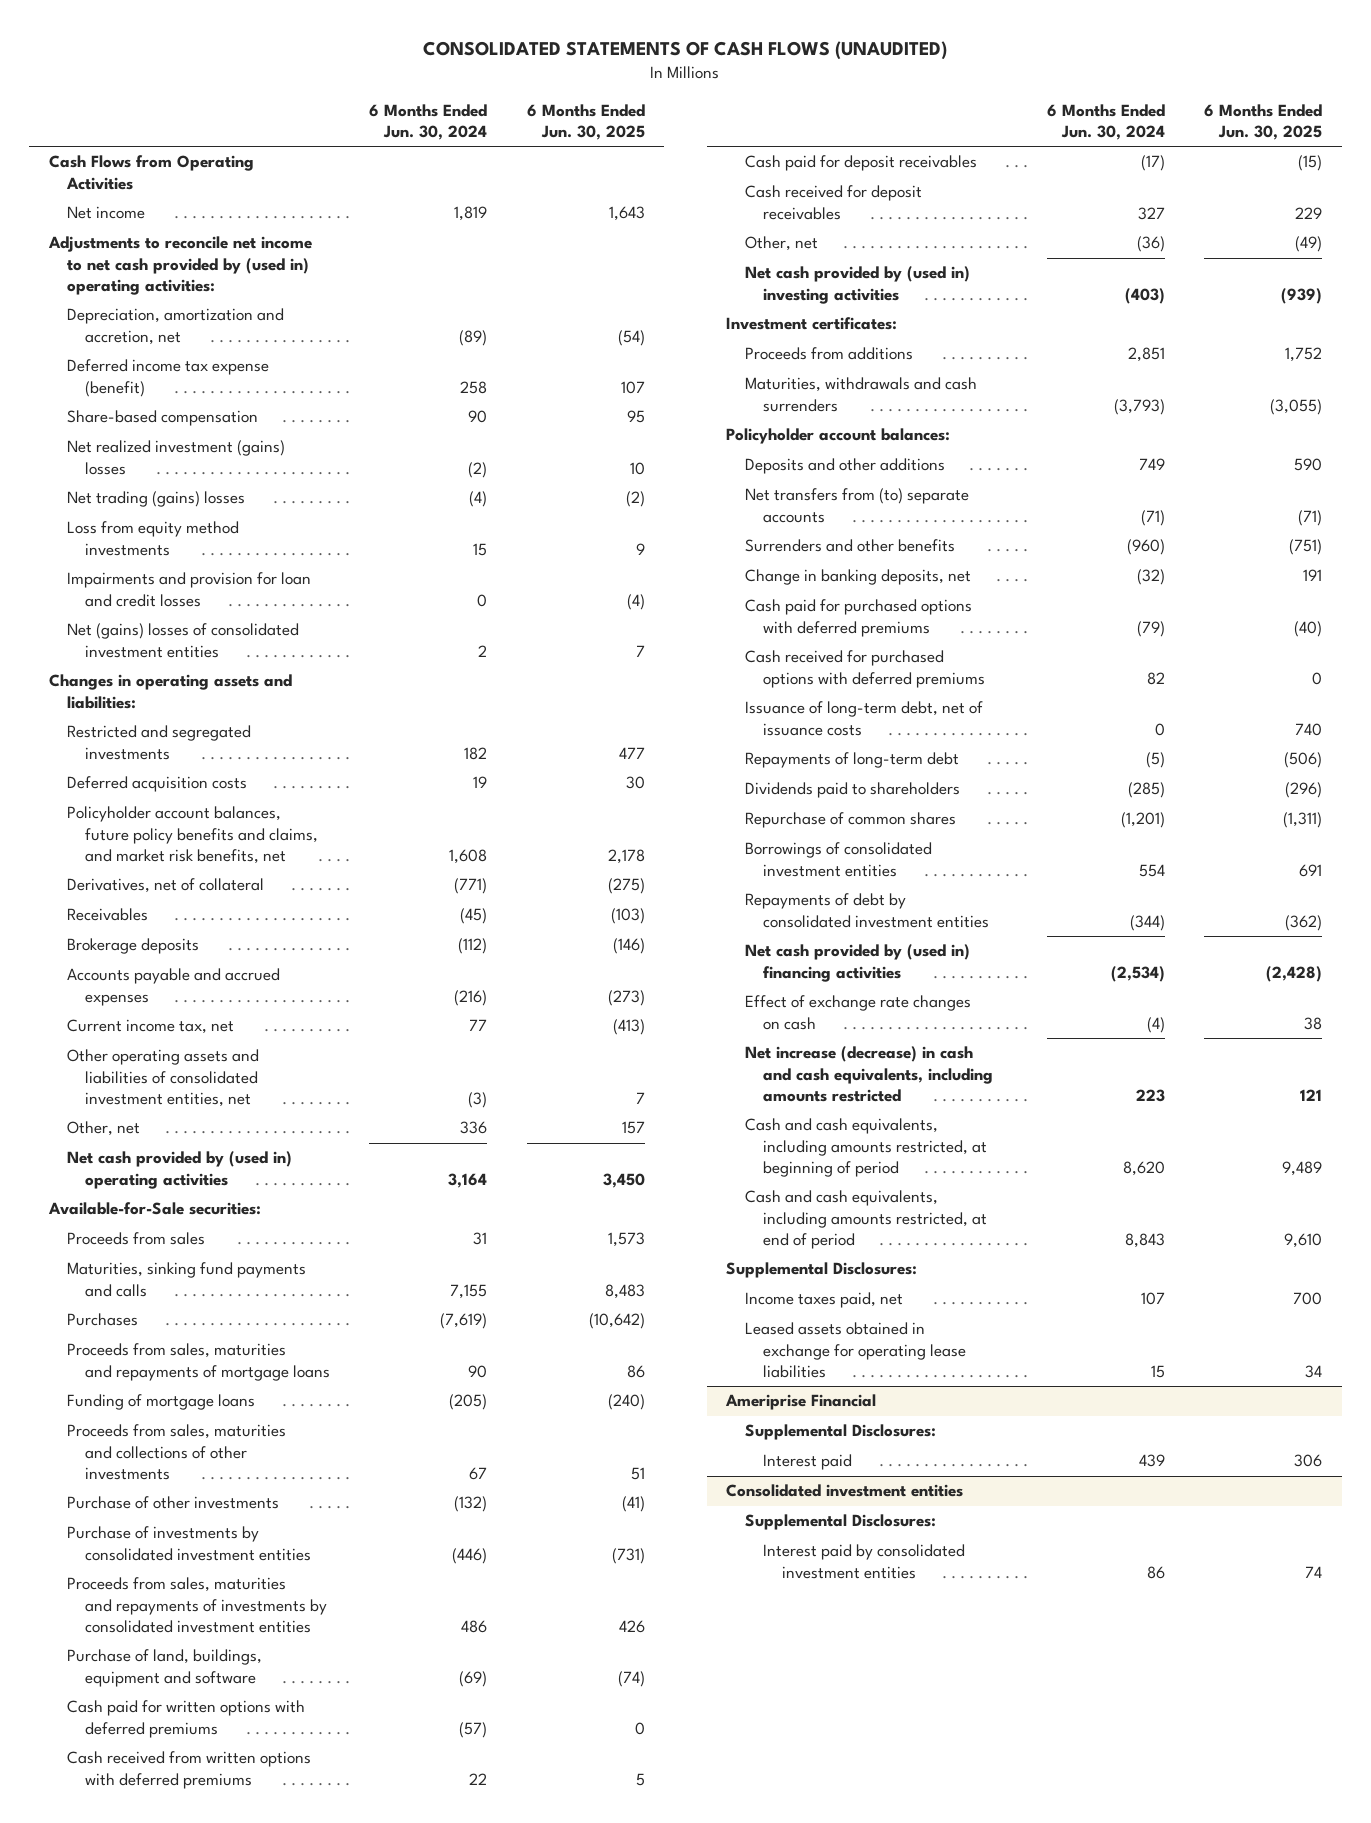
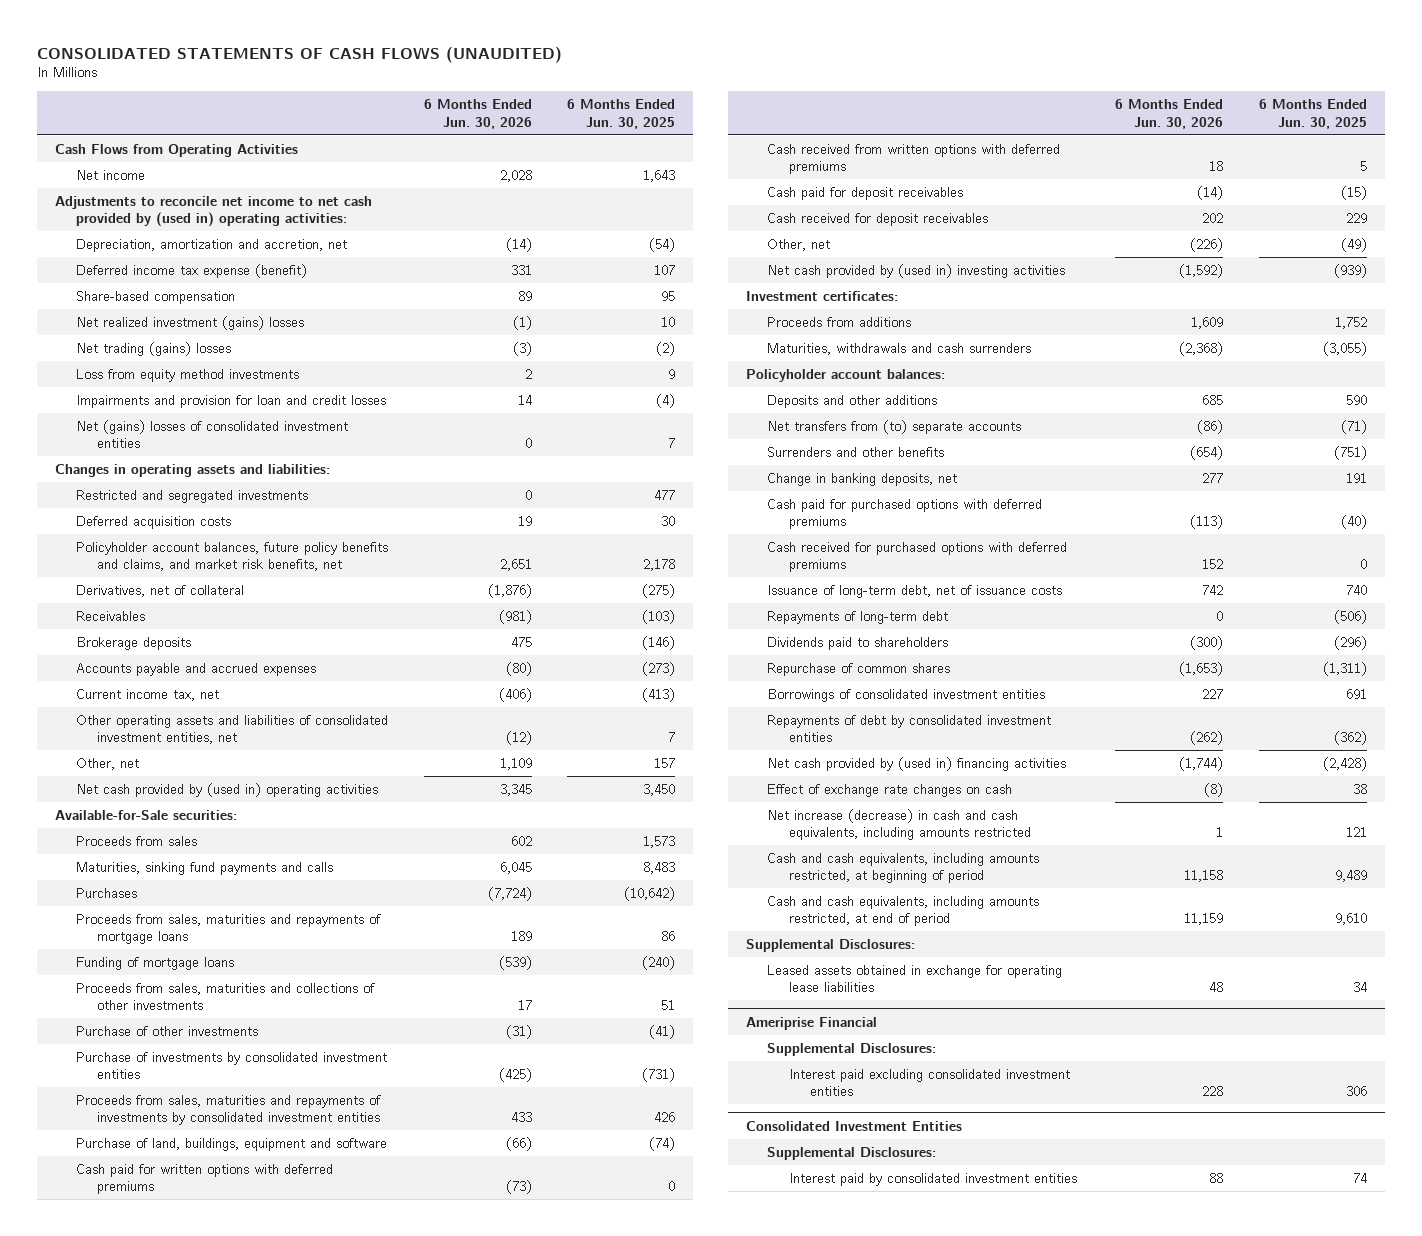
[369,103,488,140] 6 Months Ended Jun. 30, 2024 -> none
none -> [423,99,532,129] 6 Months Ended Jun. 30, 2026
[744,1292,903,1309] Income taxes paid, net -> none
[763,1454,853,1471] Interest paid -> [788,1068,1070,1097] Interest paid excluding consolidated investment entities
[726,1484,964,1498] Consolidated investment entities -> [746,1120,963,1131] Consolidated Investment Entities

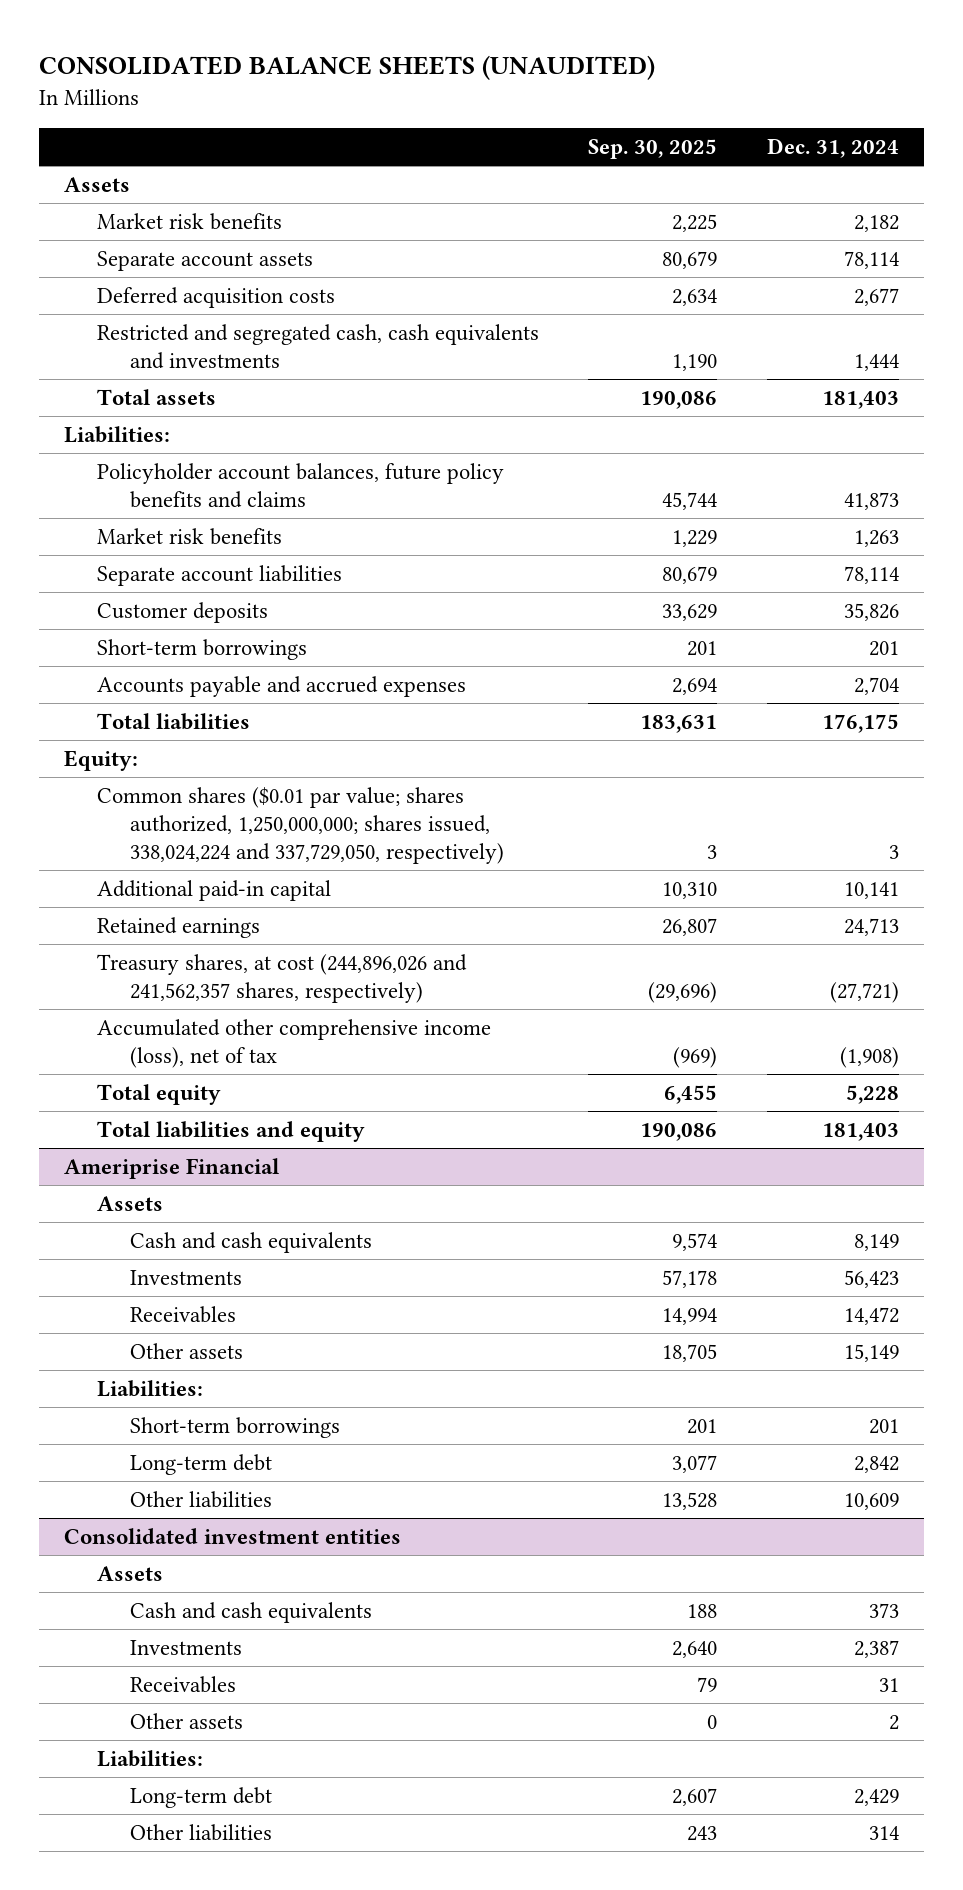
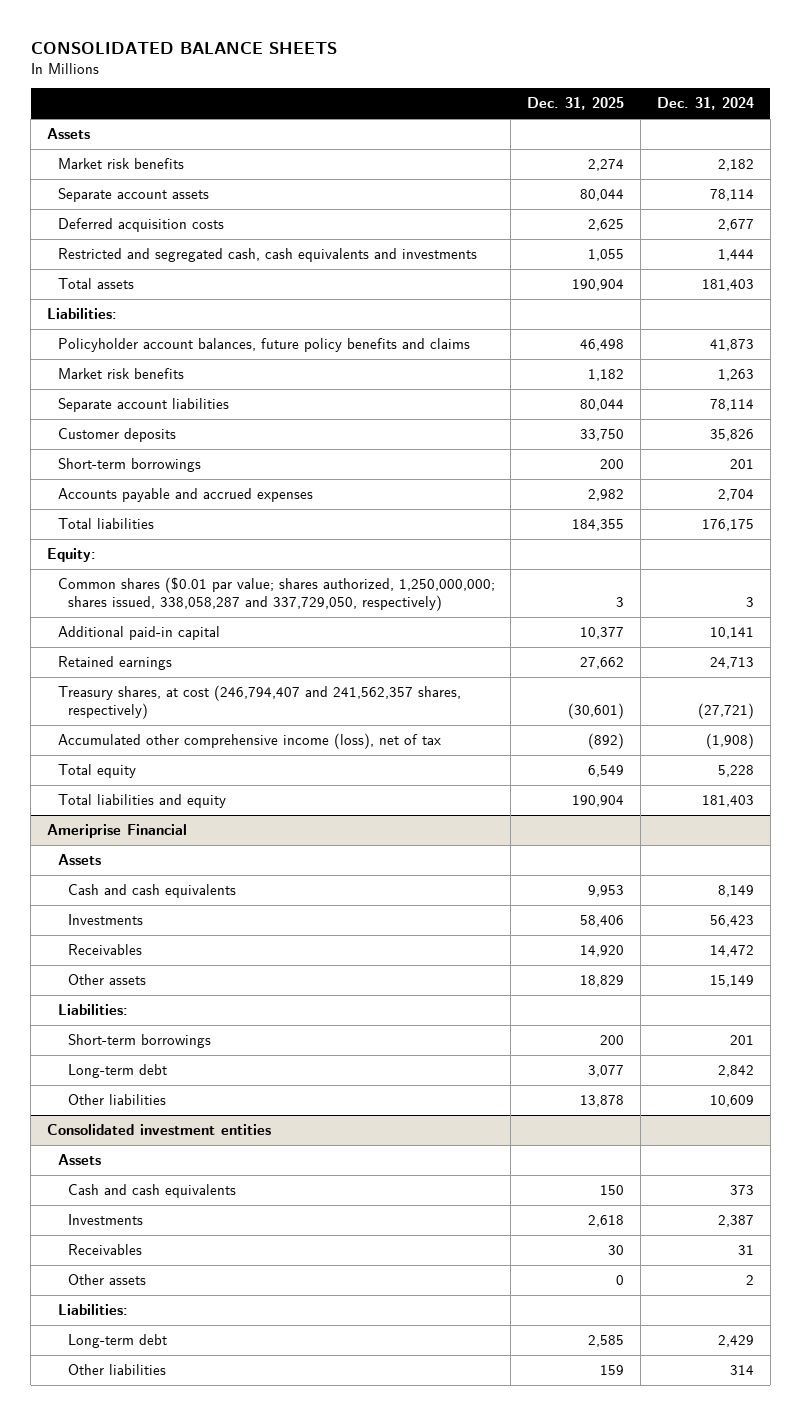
[39,55,656,81] CONSOLIDATED BALANCE SHEETS (UNAUDITED) -> [30,41,337,54] CONSOLIDATED BALANCE SHEETS
[588,138,718,159] Sep. 30, 2025 -> none
none -> [527,97,625,111] Dec. 31, 2025
[96,787,505,864] Common shares ($0.01 par value; shares authorized, 1,250,000,000; shares issued, 338,024,224 and 337,729,050, respectively) -> [57,577,495,612] Common shares ($0.01 par value; shares authorized, 1,250,000,000; shares issued, 338,058,287 and 337,729,050, respectively)
[96,954,467,1003] Treasury shares, at cost (244,896,026 and 241,562,357 shares, respectively) -> [57,685,461,720] Treasury shares, at cost (246,794,407 and 241,562,357 shares, respectively)

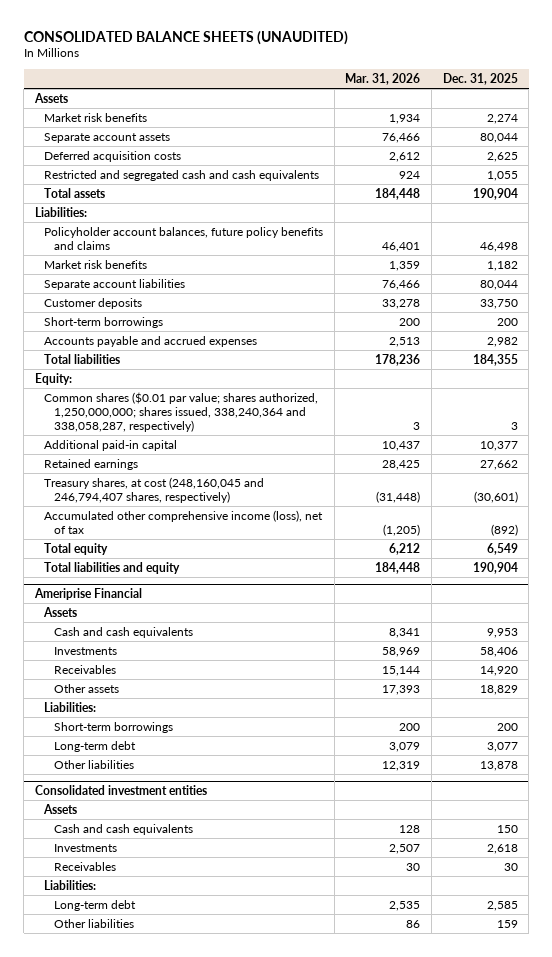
[30,41,337,54] CONSOLIDATED BALANCE SHEETS -> [23,30,348,45] CONSOLIDATED BALANCE SHEETS (UNAUDITED)
[656,97,754,111] Dec. 31, 2024 -> none
none -> [345,72,421,85] Mar. 31, 2026
[57,248,477,263] Restricted and segregated cash, cash equivalents and investments -> [44,169,320,181] Restricted and segregated cash and cash equivalents
[57,577,495,612] Common shares ($0.01 par value; shares authorized, 1,250,000,000; shares issued, 338,058,287 and 337,729,050, respectively) -> [44,391,319,432] Common shares ($0.01 par value; shares authorized, 1,250,000,000; shares issued, 338,240,364 and 338,058,287, respectively)
[57,685,461,720] Treasury shares, at cost (246,794,407 and 241,562,357 shares, respectively) -> [44,476,265,503] Treasury shares, at cost (248,160,045 and 246,794,407 shares, respectively)
[68,1274,147,1286] Other assets -> none

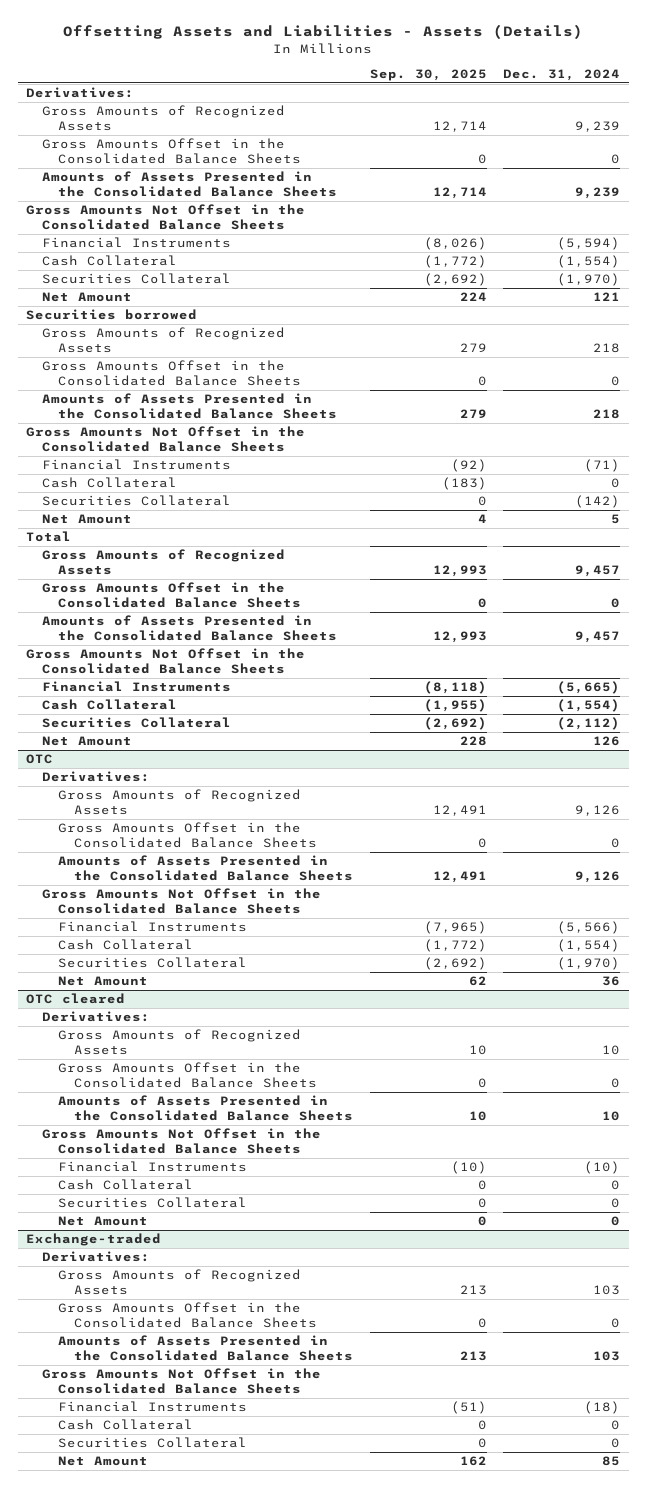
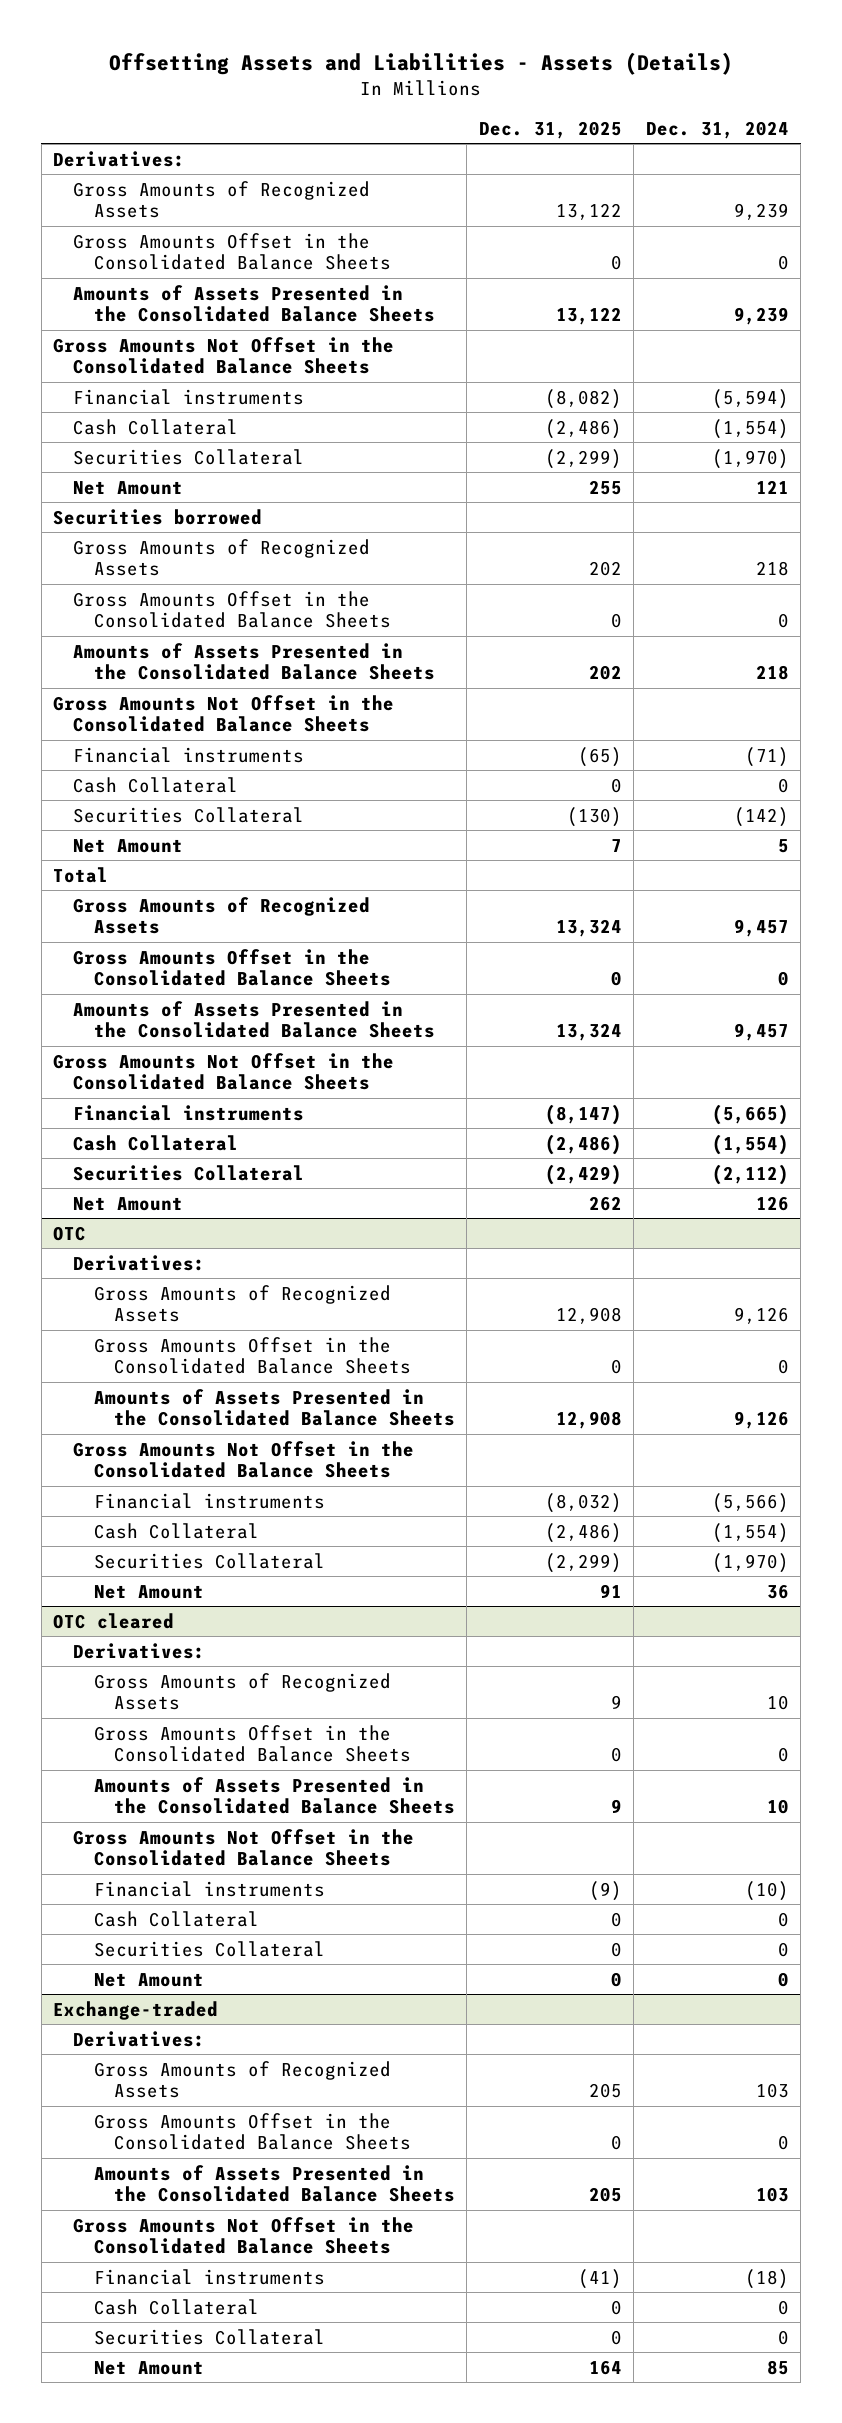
[369,68,487,81] Sep. 30, 2025 -> none
none -> [478,120,622,139] Dec. 31, 2025
[42,237,232,249] Financial Instruments -> [73,388,305,405] Financial instruments
[42,459,232,471] Financial Instruments -> [73,746,305,763] Financial instruments
[42,681,232,693] Financial Instruments -> [73,1104,305,1121] Financial instruments
[58,921,248,933] Financial Instruments -> [93,1492,325,1509] Financial instruments
[58,1161,248,1173] Financial Instruments -> [93,1880,325,1897] Financial instruments
[58,1401,248,1413] Financial Instruments -> [93,2268,325,2285] Financial instruments

